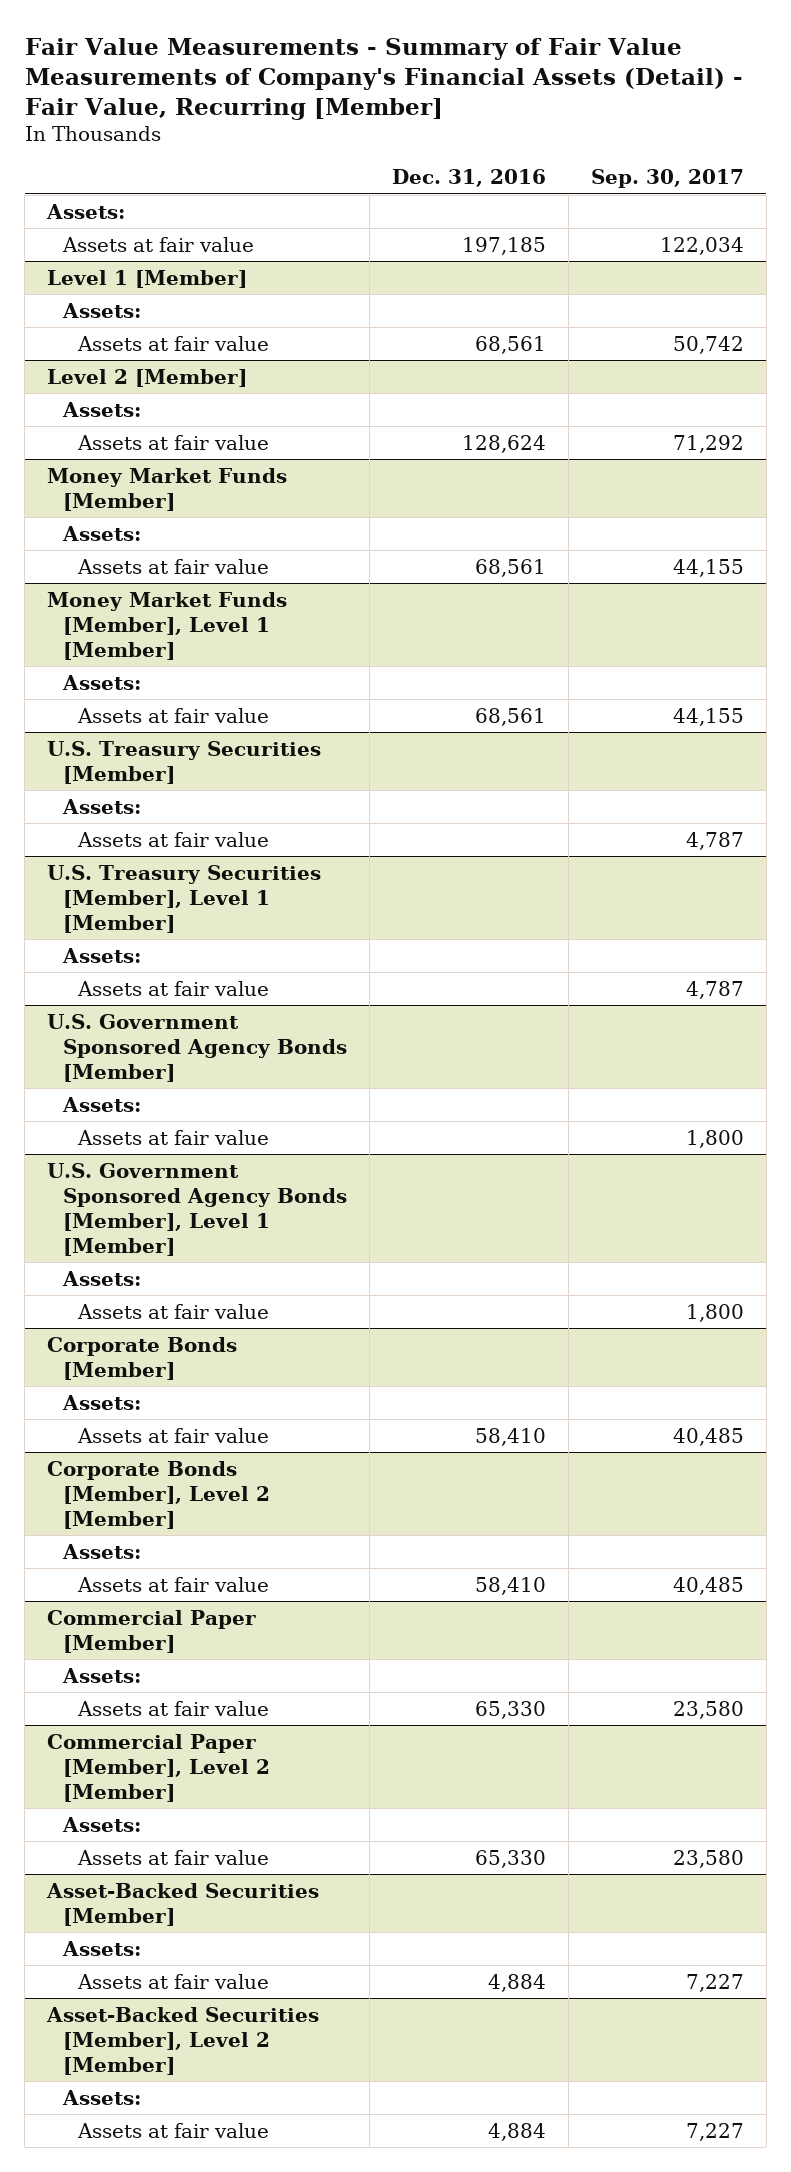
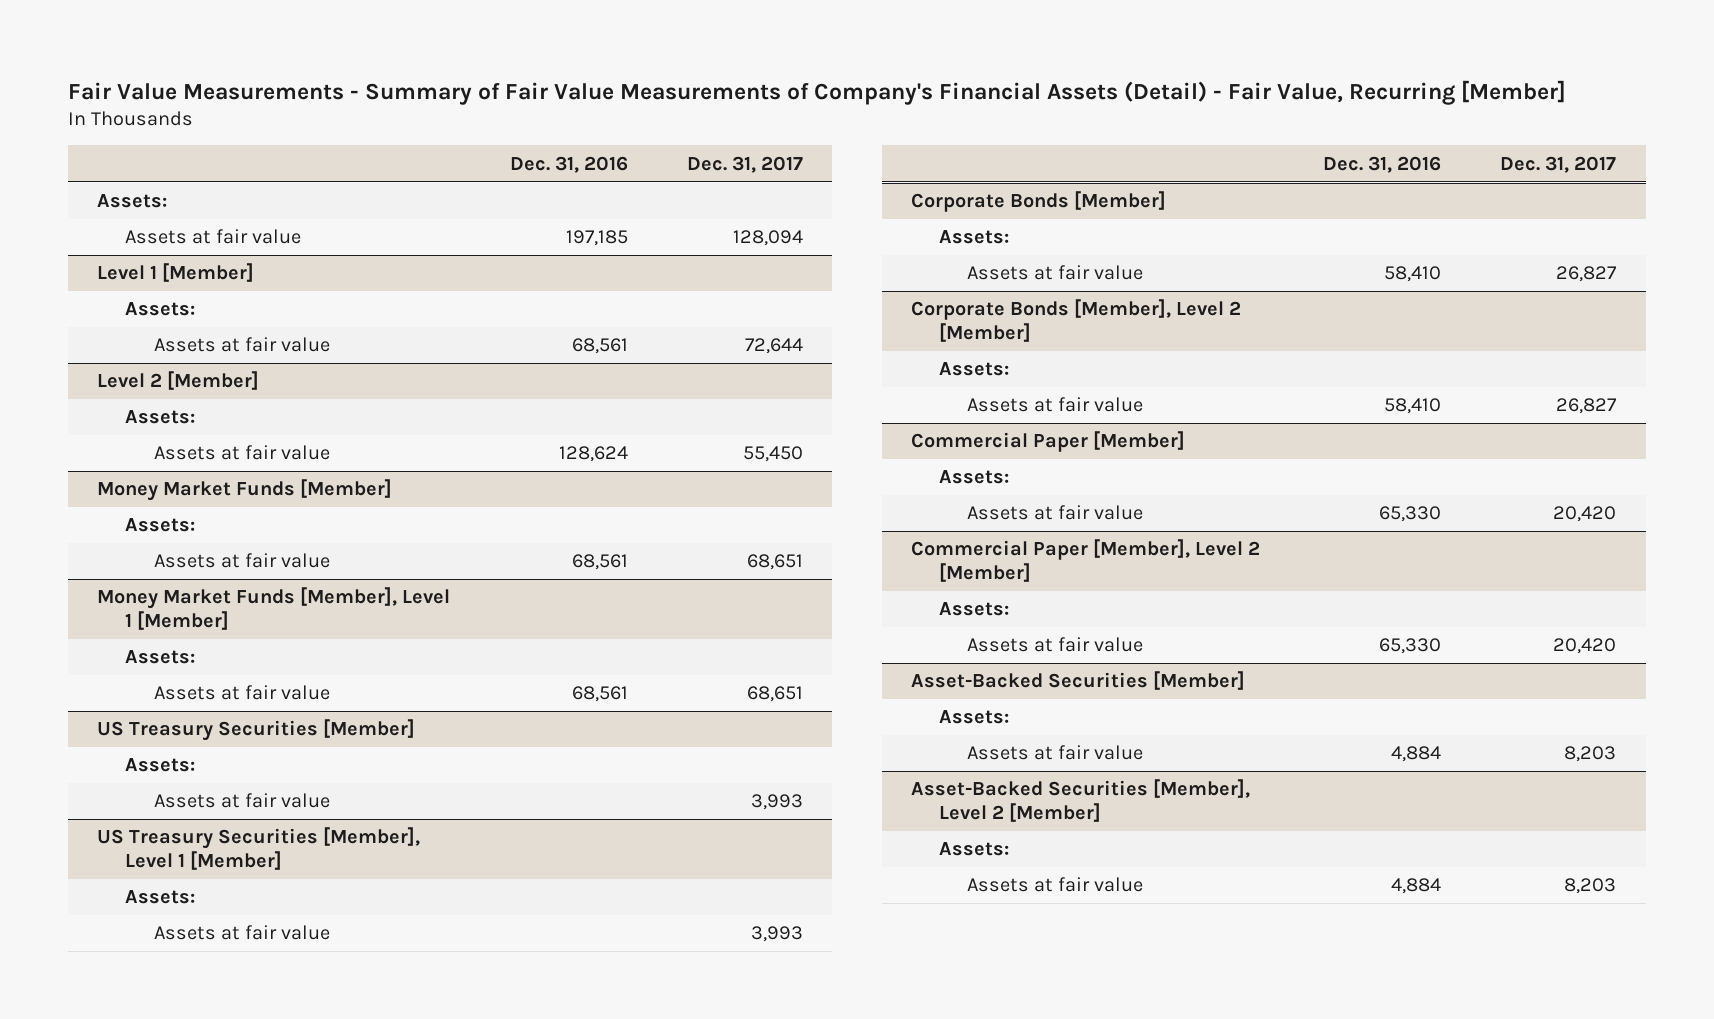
[590,169,744,189] Sep. 30, 2017 -> none
none -> [686,155,803,173] Dec. 31, 2017
[61,798,141,814] Assets: -> none
[76,831,269,847] Assets at fair value -> none
[47,864,322,933] U.S. Treasury Securities [Member], Level 1 [Member] -> none
[61,947,141,963] Assets: -> none
[76,980,269,996] Assets at fair value -> none
[47,1013,347,1082] U.S. Government Sponsored Agency Bonds [Member] -> none
[47,740,322,784] U.S. Treasury Securities [Member] -> [97,719,416,742] US Treasury Securities [Member]
[47,1162,347,1256] U.S. Government Sponsored Agency Bonds [Member], Level 1 [Member] -> none
none -> [97,827,421,871] US Treasury Securities [Member], Level 1 [Member]

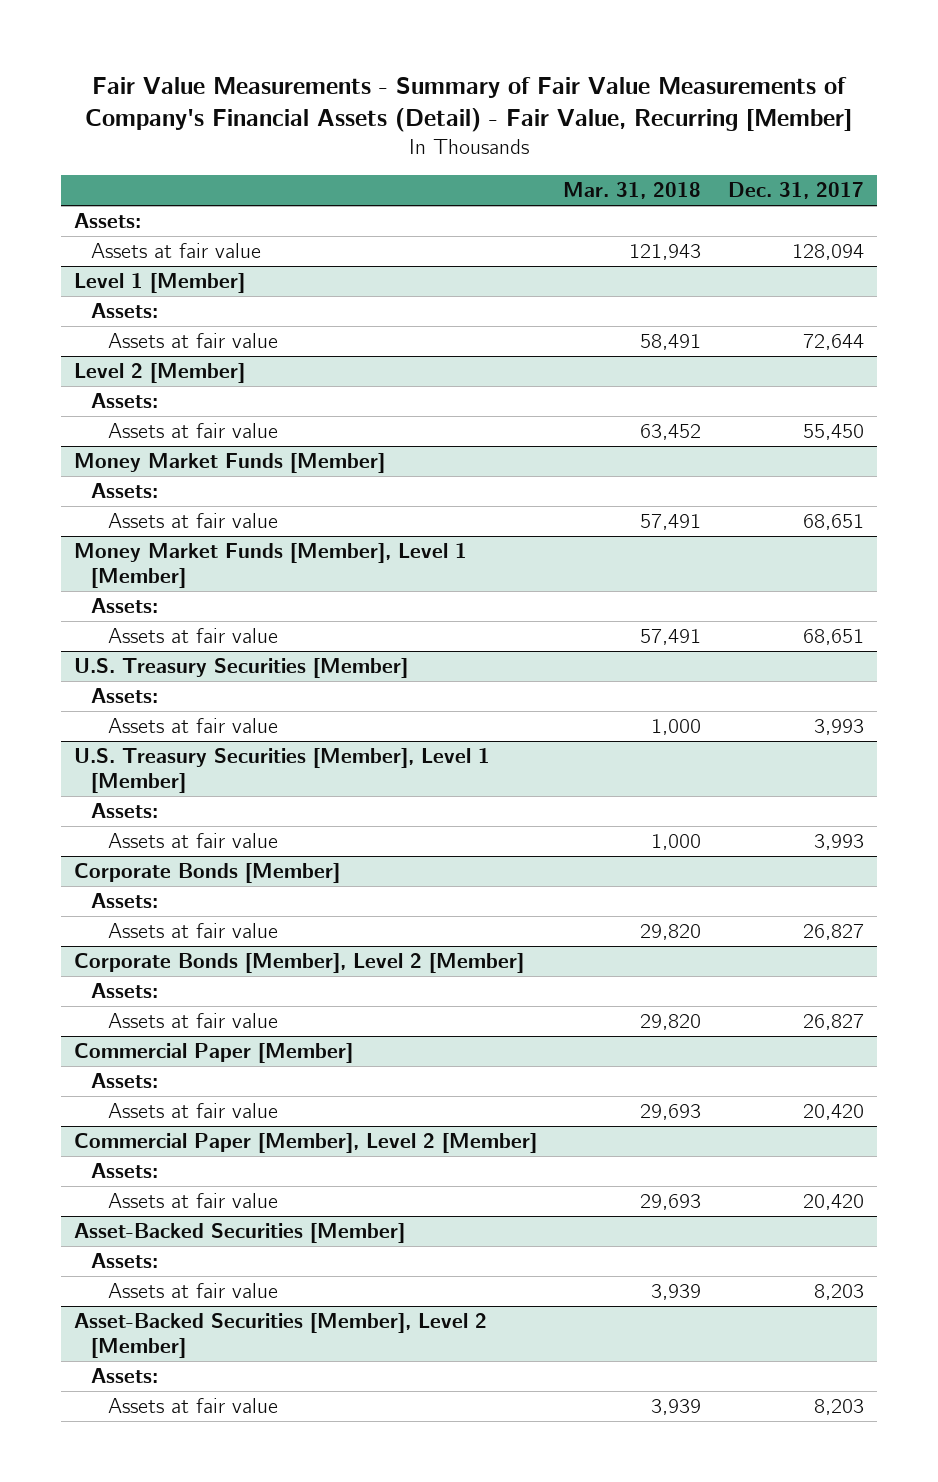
[509,155,628,173] Dec. 31, 2016 -> none
none -> [563,182,702,200] Mar. 31, 2018
[97,719,416,742] US Treasury Securities [Member] -> [74,658,409,679] U.S. Treasury Securities [Member]
[97,827,421,871] US Treasury Securities [Member], Level 1 [Member] -> [74,748,491,794] U.S. Treasury Securities [Member], Level 1 [Member]

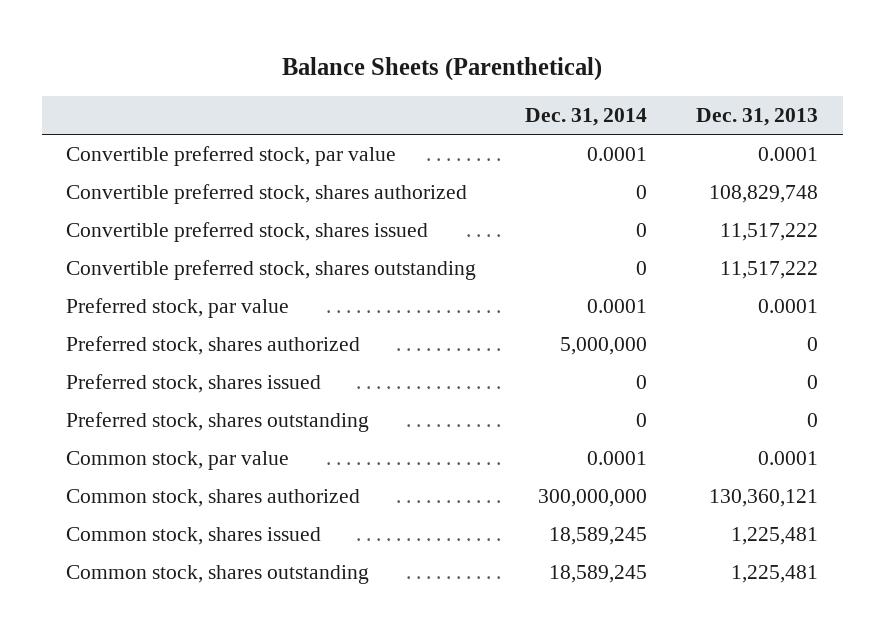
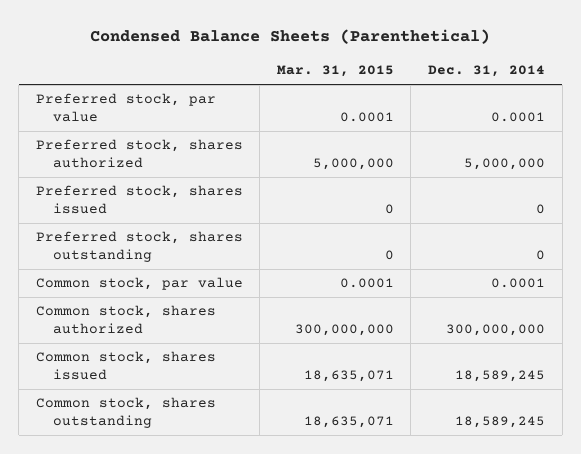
[282,56,603,81] Balance Sheets (Parenthetical) -> [90,29,491,45] Condensed Balance Sheets (Parenthetical)
[696,108,819,127] Dec. 31, 2013 -> none
none -> [276,65,394,78] Mar. 31, 2015
[66,146,397,167] Convertible preferred stock, par value -> none
[66,184,468,205] Convertible preferred stock, shares authorized -> none
[66,222,429,243] Convertible preferred stock, shares issued -> none
[66,260,477,281] Convertible preferred stock, shares outstanding -> none

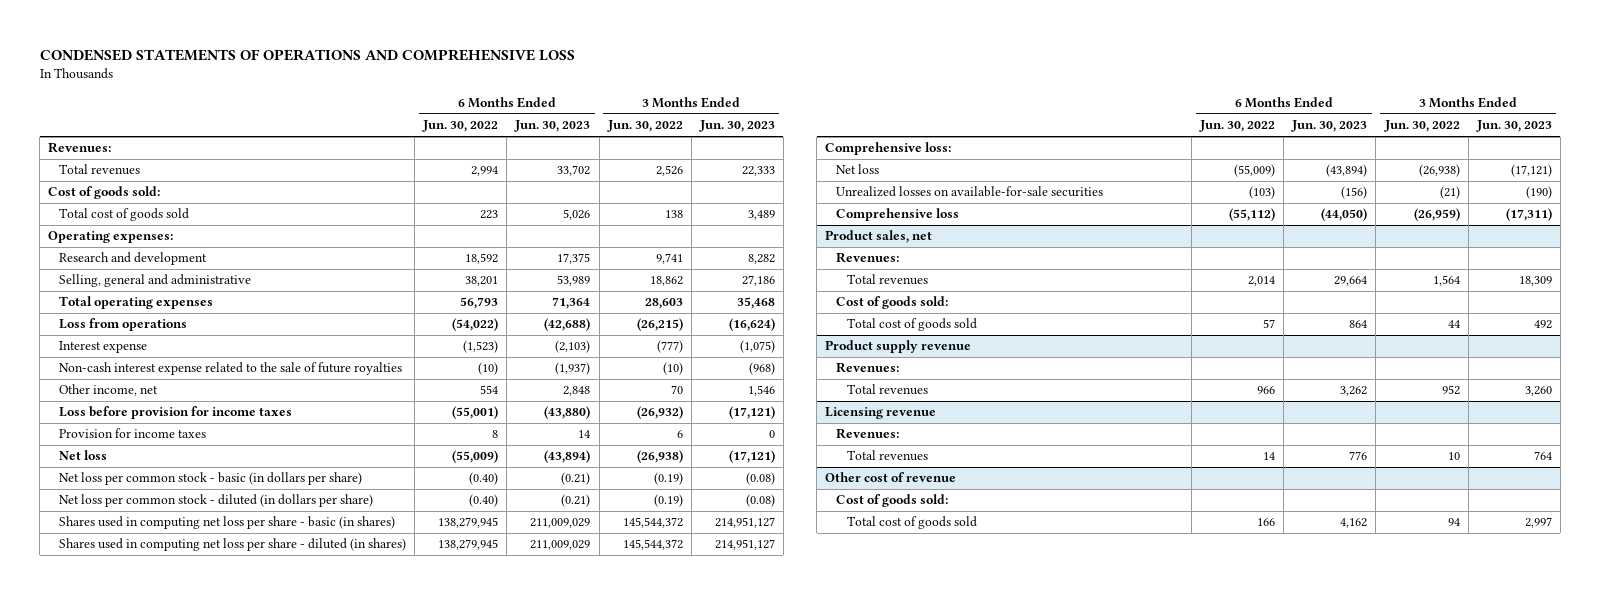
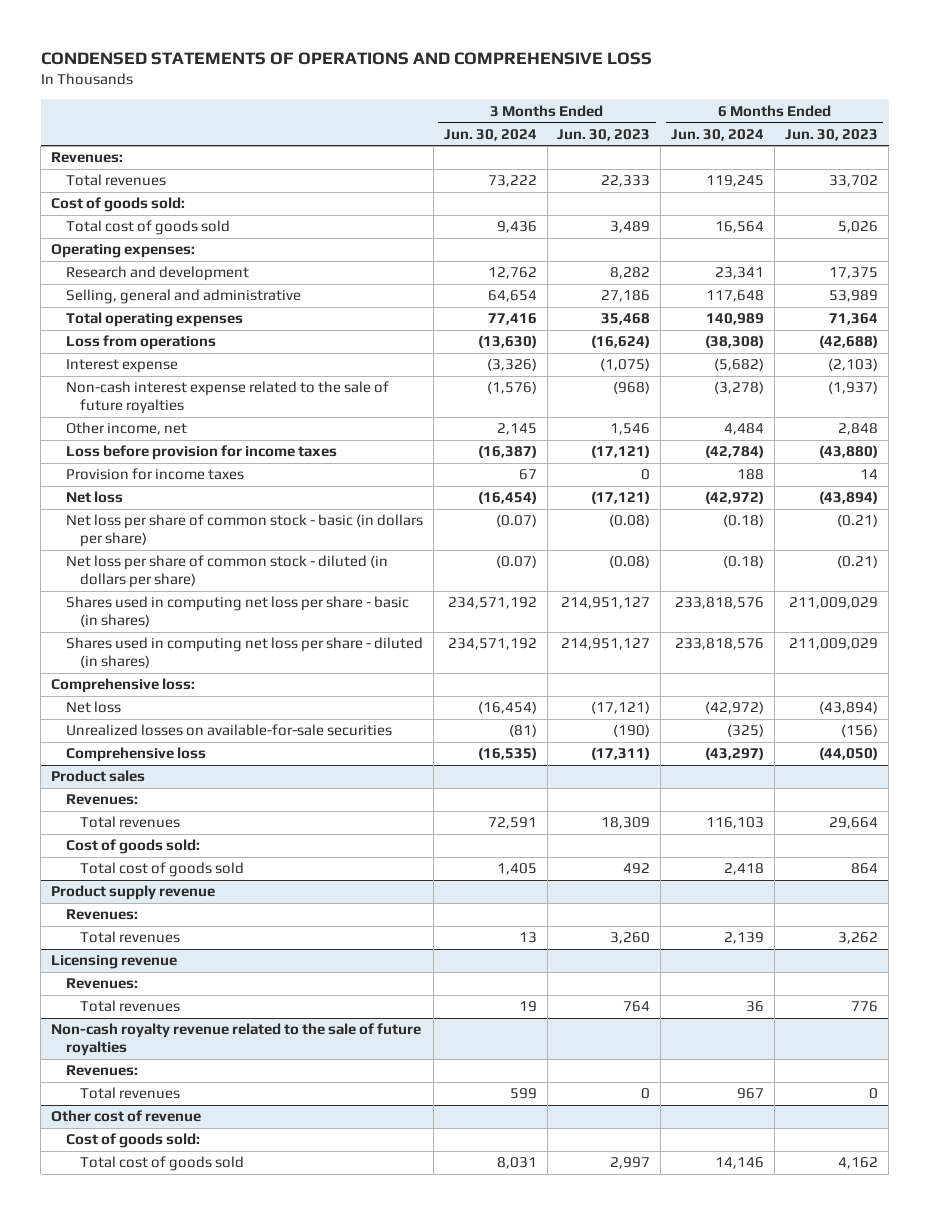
[422,120,499,133] Jun. 30, 2022 -> none
[606,120,683,133] Jun. 30, 2022 -> none
none -> [443,128,537,141] Jun. 30, 2024
none -> [671,128,765,141] Jun. 30, 2024
[59,472,363,486] Net loss per common stock - basic (in dollars per share) -> [65,514,423,548] Net loss per share of common stock - basic (in dollars per share)
[59,494,374,508] Net loss per common stock - diluted (in dollars per share) -> [65,555,388,589] Net loss per share of common stock - diluted (in dollars per share)
[825,230,933,244] Product sales, net -> [51,770,146,783] Product sales
none -> [51,1023,422,1057] Non-cash royalty revenue related to the sale of future royalties
none -> [65,1065,138,1077] Revenues:
none -> [80,1087,181,1100] Total revenues

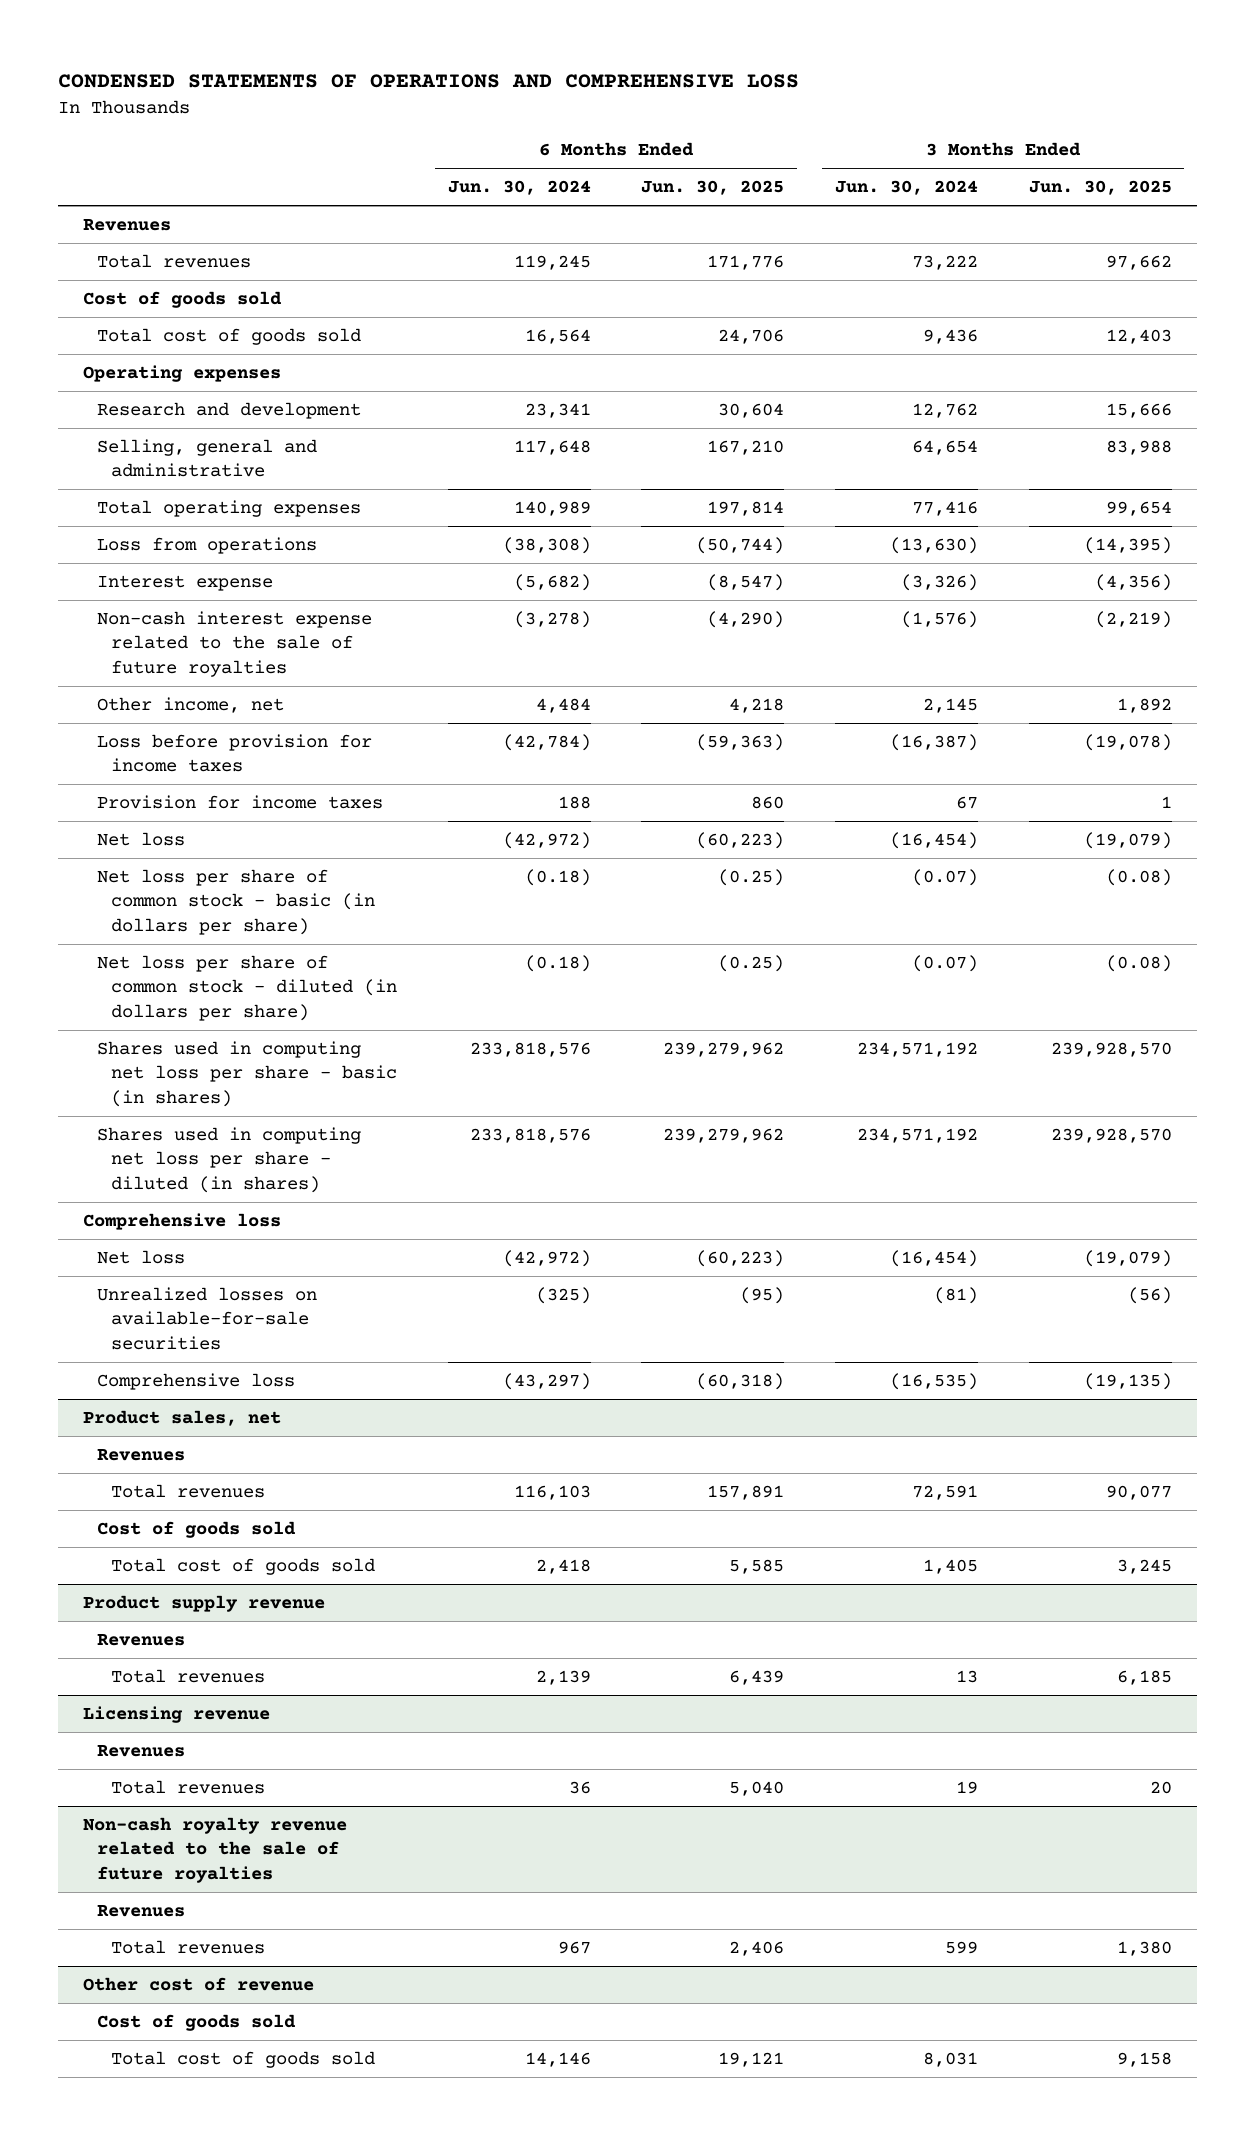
[557,128,651,141] Jun. 30, 2023 -> none
[785,128,879,141] Jun. 30, 2023 -> none
none -> [641,180,785,196] Jun. 30, 2025
none -> [1028,180,1172,196] Jun. 30, 2025
[51,152,124,164] Revenues: -> [83,218,172,231] Revenues
[51,197,186,213] Cost of goods sold: -> [83,290,283,308] Cost of goods sold
[51,244,196,259] Operating expenses: -> [83,364,282,382] Operating expenses
[51,678,196,694] Comprehensive loss: -> [83,1212,282,1230] Comprehensive loss
[51,770,146,783] Product sales -> [83,1409,282,1426] Product sales, net
[65,794,138,806] Revenues: -> [97,1448,186,1461] Revenues
[65,839,200,855] Cost of goods sold: -> [97,1520,297,1538] Cost of goods sold
[65,909,138,921] Revenues: -> [97,1633,186,1646] Revenues
[65,978,138,990] Revenues: -> [97,1744,186,1757] Revenues
[65,1065,138,1077] Revenues: -> [97,1904,186,1917] Revenues
[65,1133,200,1149] Cost of goods sold: -> [97,2013,297,2031] Cost of goods sold

